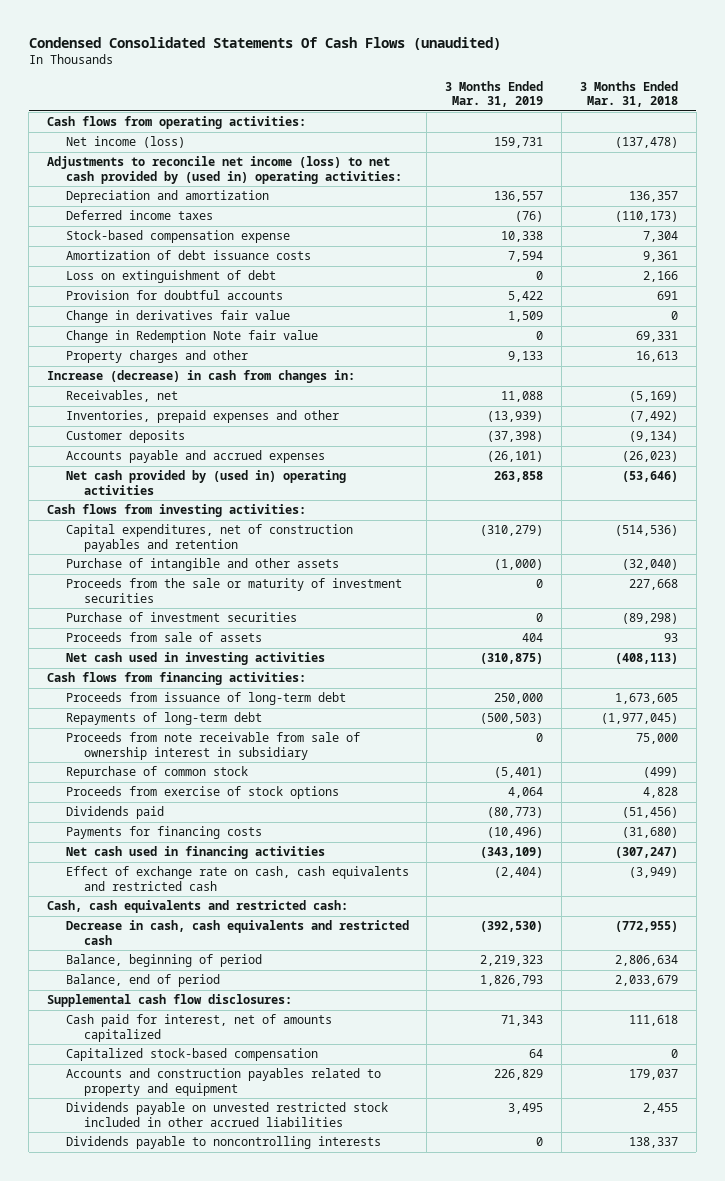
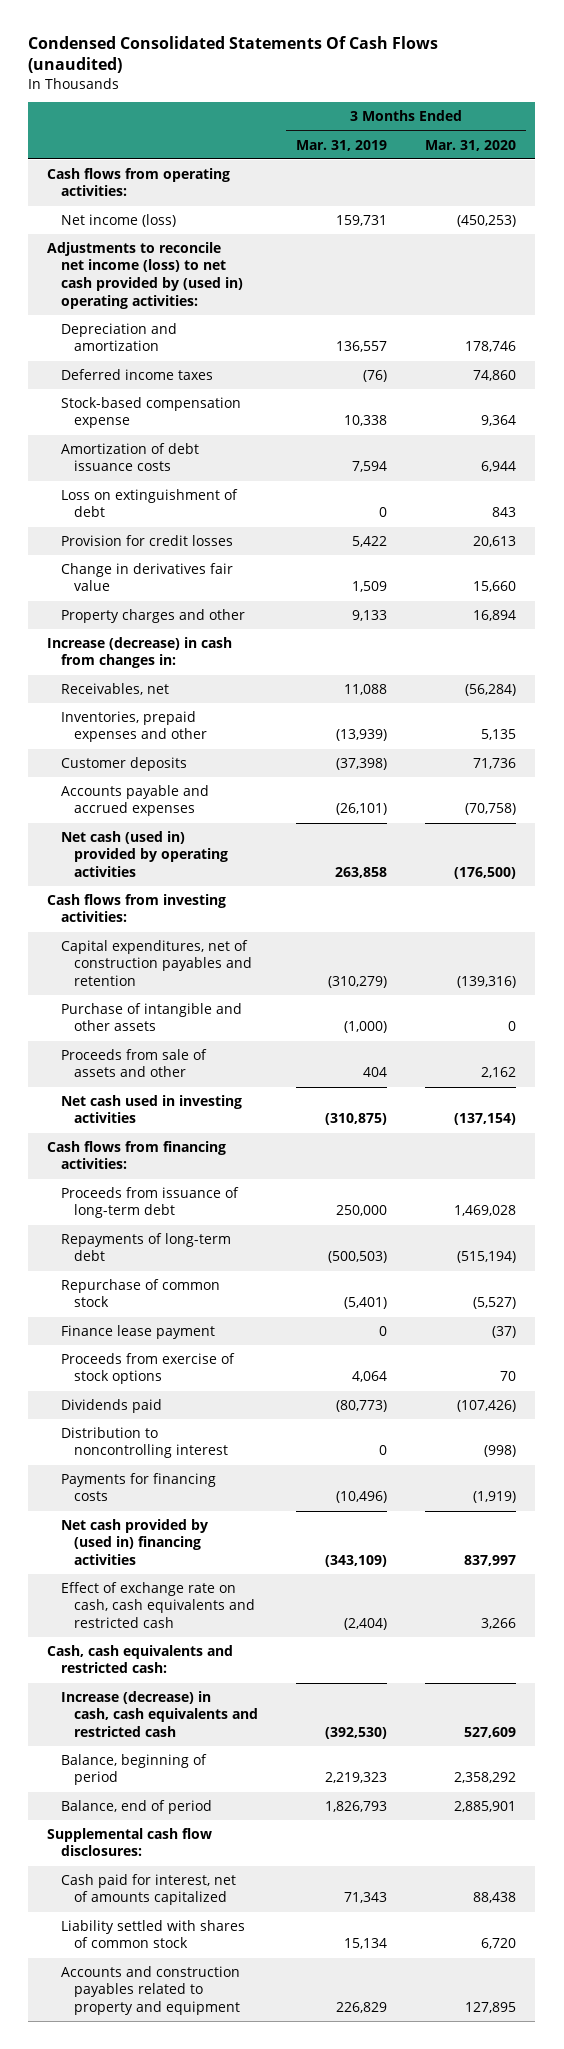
[579,80,678,108] 3 Months Ended Mar. 31, 2018 -> none
none -> [425,139,517,151] Mar. 31, 2020
[65,290,283,301] Provision for doubtful accounts -> [60,534,233,546] Provision for credit losses
[65,330,318,344] Change in Redemption Note fair value -> none
[65,470,346,495] Net cash provided by (used in) operating activities -> [60,830,228,877] Net cash (used in) provided by operating activities
[65,578,402,603] Proceeds from the sale or maturity of investment securities -> none
[65,612,297,623] Purchase of investment securities -> none
[65,632,262,643] Proceeds from sale of assets -> [60,1048,207,1078] Proceeds from sale of assets and other
[65,732,360,760] Proceeds from note receivable from sale of ownership interest in subsidiary -> none
none -> [60,1324,215,1339] Finance lease payment
none -> [60,1426,228,1459] Distribution to noncontrolling interest
[65,846,325,860] Net cash used in financing activities -> [60,1518,208,1565] Net cash provided by (used in) financing activities
[65,920,409,945] Decrease in cash, cash equivalents and restricted cash -> [60,1690,258,1737] Increase (decrease) in cash, cash equivalents and restricted cash
[65,1048,318,1062] Capitalized stock-based compensation -> none
none -> [60,1919,245,1949] Liability settled with shares of common stock
[65,1102,388,1127] Dividends payable on unvested restricted stock included in other accrued liabilities -> none
[65,1136,381,1150] Dividends payable to noncontrolling interests -> none

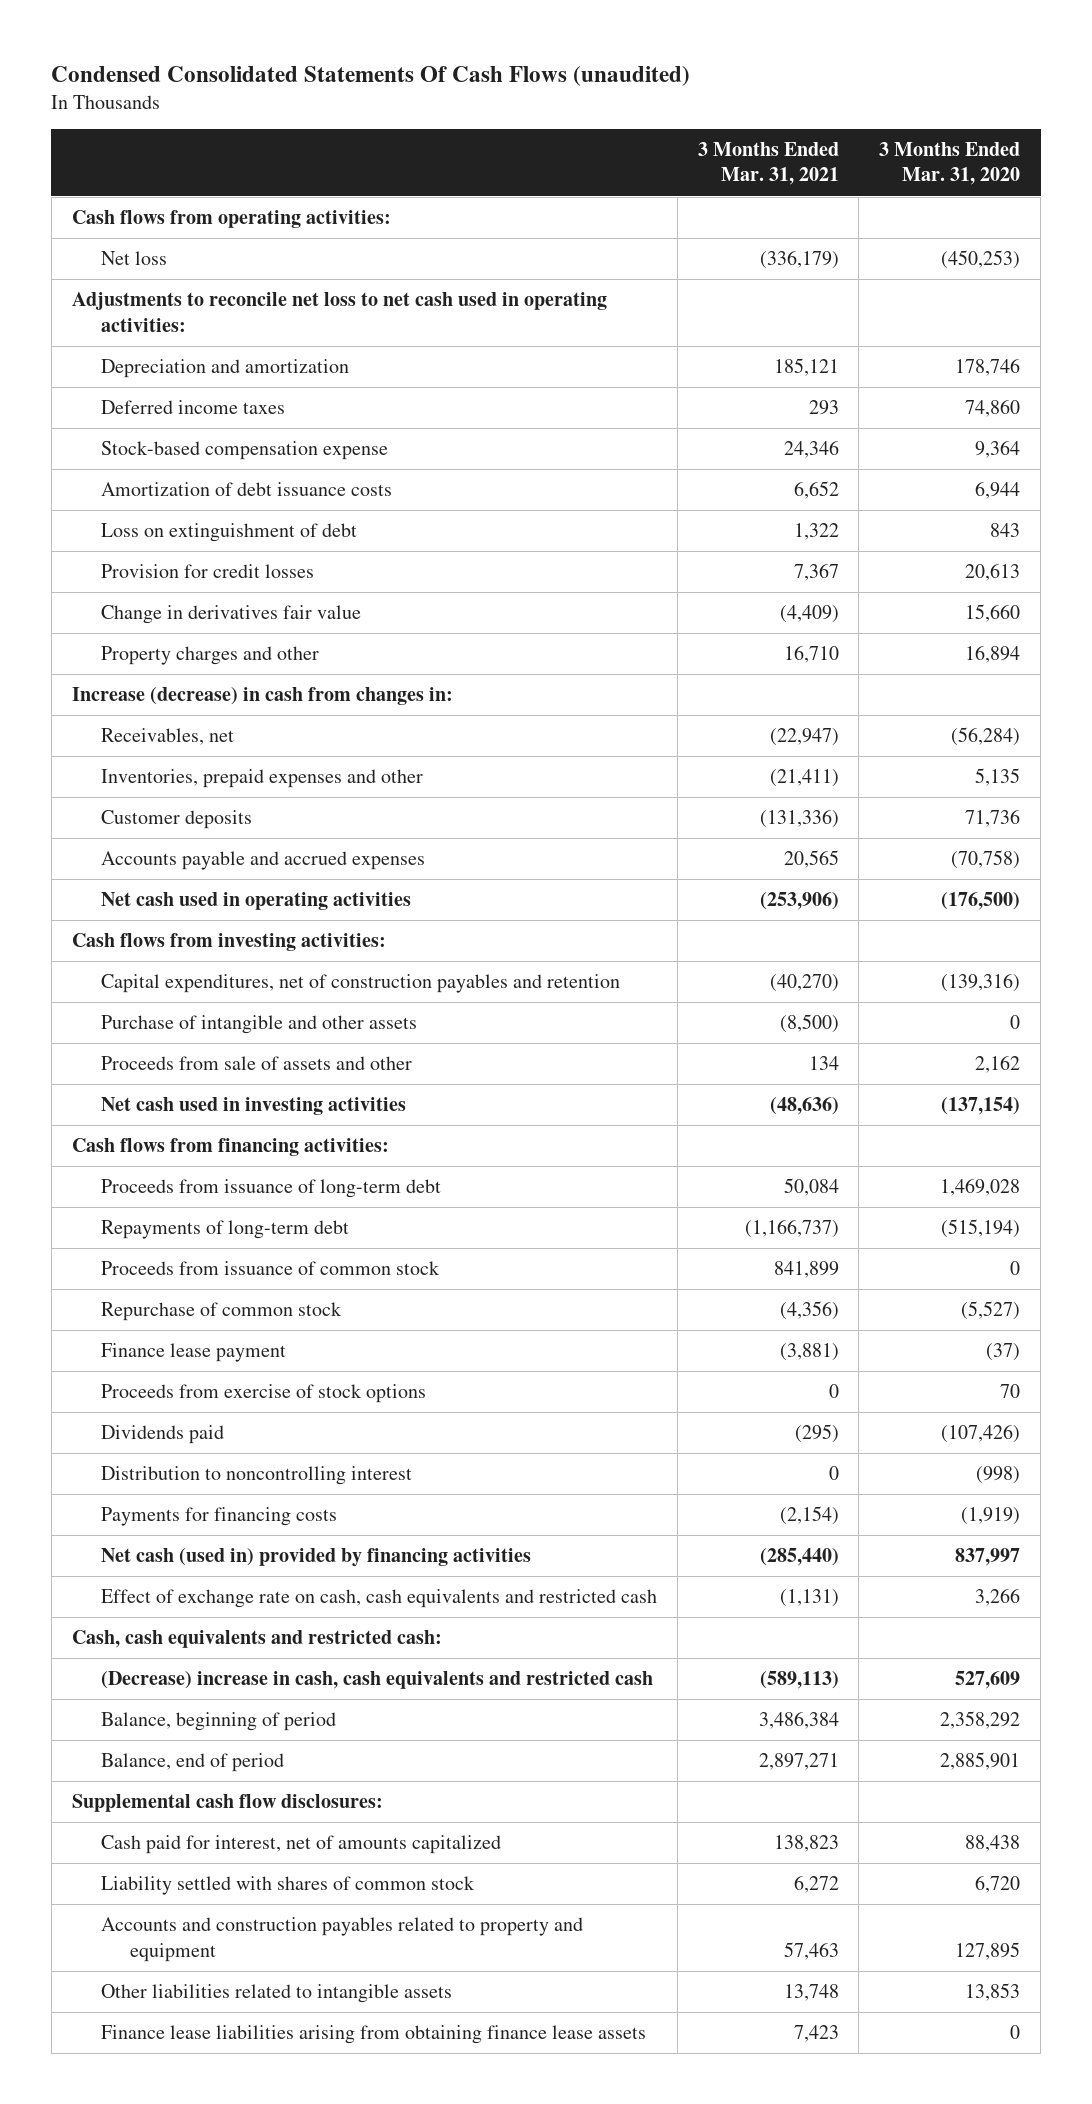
[295,139,387,151] Mar. 31, 2019 -> none
none -> [697,142,839,186] 3 Months Ended Mar. 31, 2021
[60,213,176,227] Net income (loss) -> [100,251,167,266] Net loss
[47,241,243,309] Adjustments to reconcile net income (loss) to net cash provided by (used in) operating activities: -> [71,292,607,332] Adjustments to reconcile net loss to net cash used in operating activities:
[60,830,228,877] Net cash (used in) provided by operating activities -> [100,892,411,911] Net cash used in operating activities
none -> [100,1261,440,1276] Proceeds from issuance of common stock
[60,1518,208,1565] Net cash provided by (used in) financing activities -> [100,1548,531,1568] Net cash (used in) provided by financing activities
[60,1690,258,1737] Increase (decrease) in cash, cash equivalents and restricted cash -> [100,1671,653,1690] (Decrease) increase in cash, cash equivalents and restricted cash
none -> [100,1984,452,2004] Other liabilities related to intangible assets
none -> [100,2025,646,2045] Finance lease liabilities arising from obtaining finance lease assets

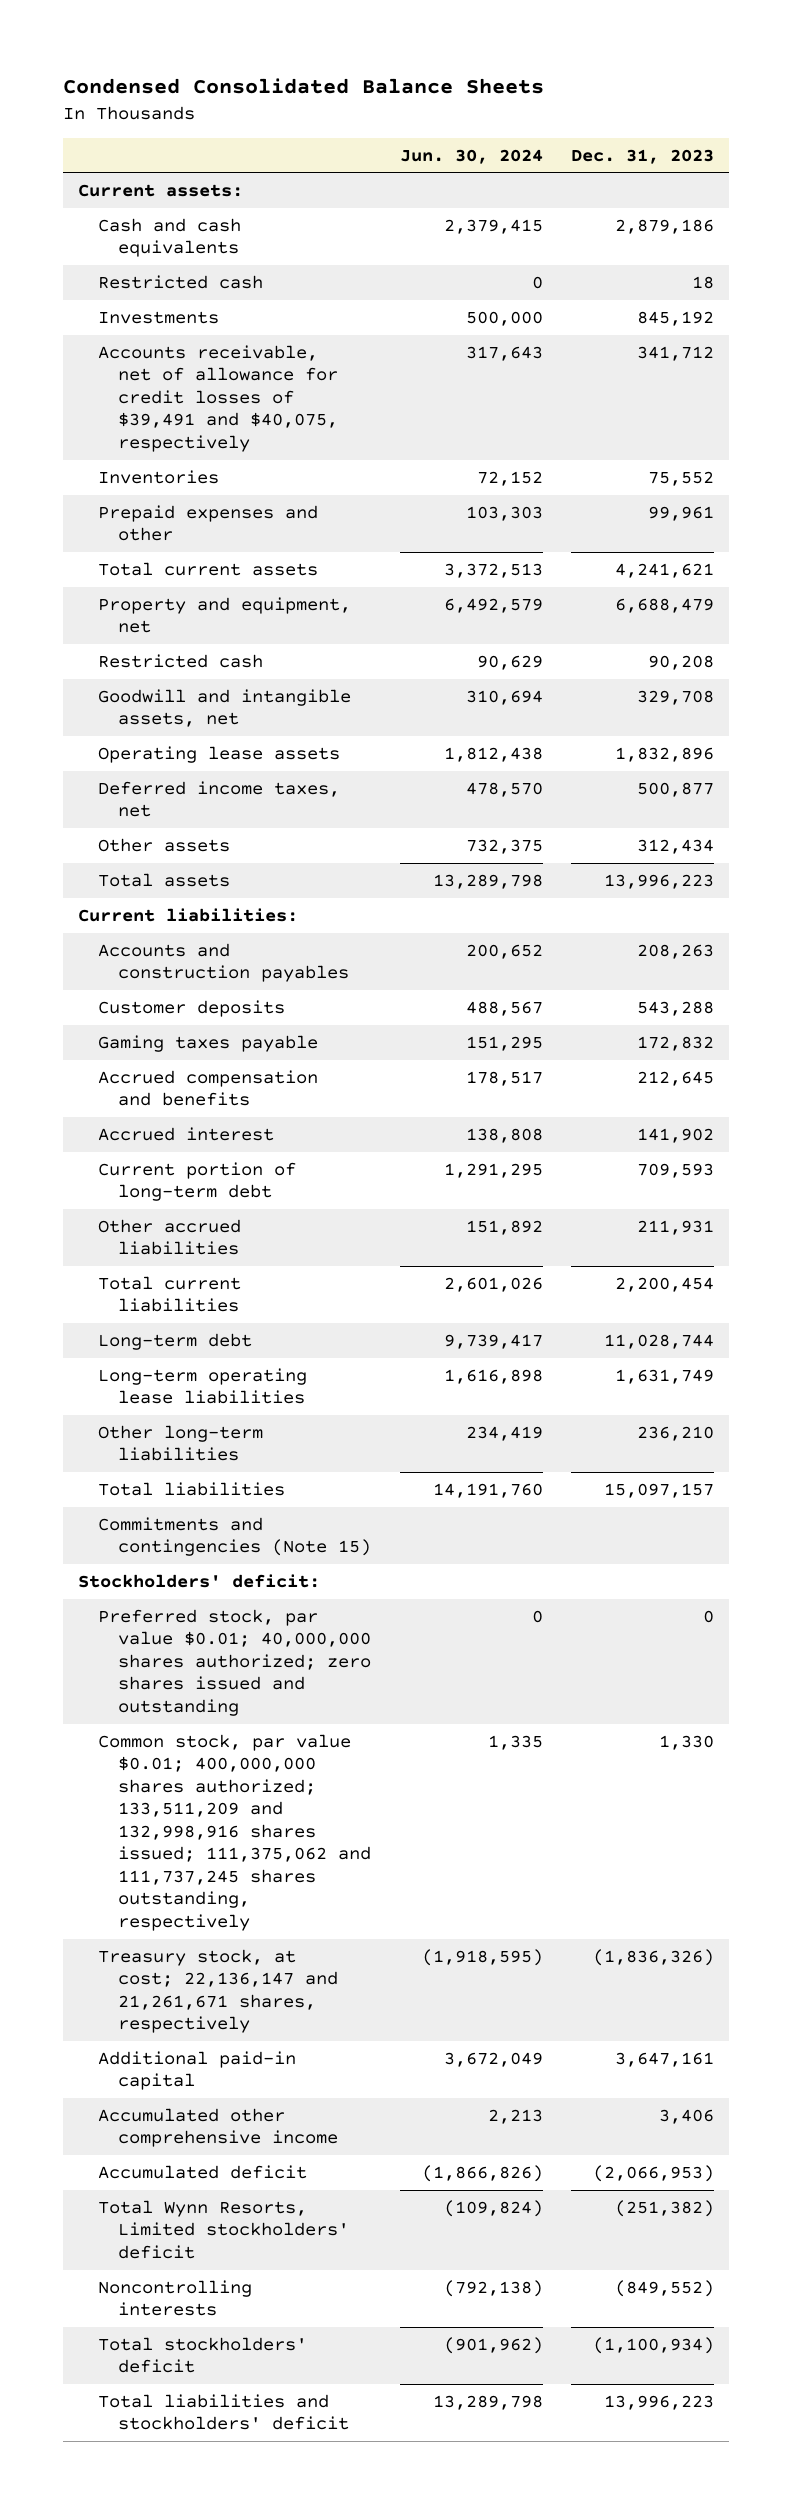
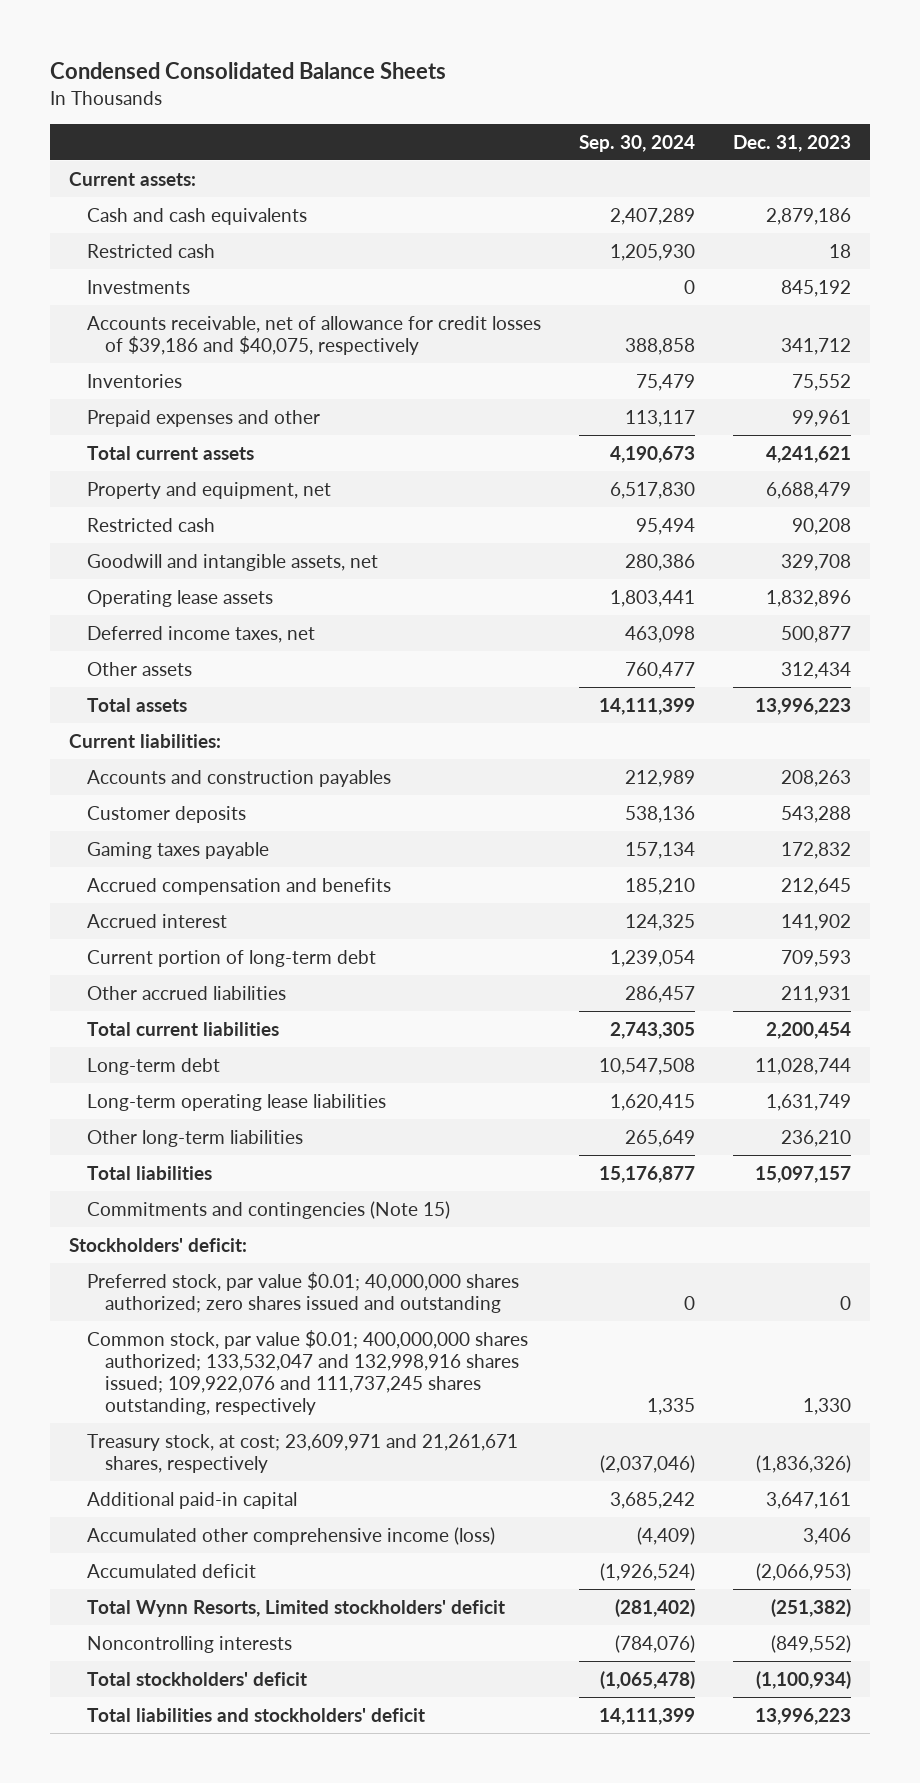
[399,148,543,164] Jun. 30, 2024 -> none
none -> [578,135,695,153] Sep. 30, 2024
[97,344,338,452] Accounts receivable, net of allowance for credit losses of $39,491 and $40,075, respectively -> [86,315,541,355] Accounts receivable, net of allowance for credit losses of $39,186 and $40,075, respectively
[97,1733,371,1931] Common stock, par value $0.01; 400,000,000 shares authorized; 133,511,209 and 132,998,916 shares issued; 111,375,062 and 111,737,245 shares outstanding, respectively -> [86,1329,528,1416] Common stock, par value $0.01; 400,000,000 shares authorized; 133,532,047 and 132,998,916 shares issued; 109,922,076 and 111,737,245 shares outstanding, respectively
[97,1948,338,2034] Treasury stock, at cost; 22,136,147 and 21,261,671 shares, respectively -> [86,1433,518,1473] Treasury stock, at cost; 23,609,971 and 21,261,671 shares, respectively
[97,2107,338,2148] Accumulated other comprehensive income -> [86,1526,495,1545] Accumulated other comprehensive income (loss)

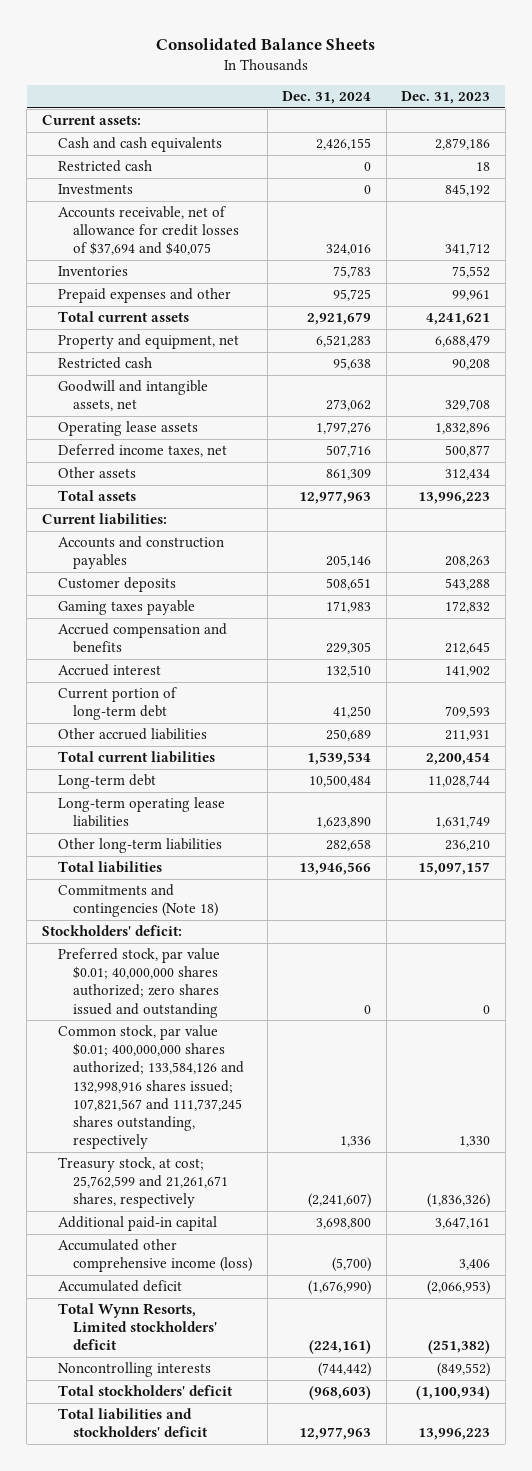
[49,62,446,80] Condensed Consolidated Balance Sheets -> [156,37,376,50] Consolidated Balance Sheets
[578,135,695,153] Sep. 30, 2024 -> none
none -> [282,91,372,105] Dec. 31, 2024
[86,315,541,355] Accounts receivable, net of allowance for credit losses of $39,186 and $40,075, respectively -> [57,206,240,256] Accounts receivable, net of allowance for credit losses of $37,694 and $40,075
[86,1200,450,1219] Commitments and contingencies (Note 15) -> [57,884,219,918] Commitments and contingencies (Note 18)
[86,1329,528,1416] Common stock, par value $0.01; 400,000,000 shares authorized; 133,532,047 and 132,998,916 shares issued; 109,922,076 and 111,737,245 shares outstanding, respectively -> [57,1025,245,1150] Common stock, par value $0.01; 400,000,000 shares authorized; 133,584,126 and 132,998,916 shares issued; 107,821,567 and 111,737,245 shares outstanding, respectively
[86,1433,518,1473] Treasury stock, at cost; 23,609,971 and 21,261,671 shares, respectively -> [57,1157,229,1209] Treasury stock, at cost; 25,762,599 and 21,261,671 shares, respectively

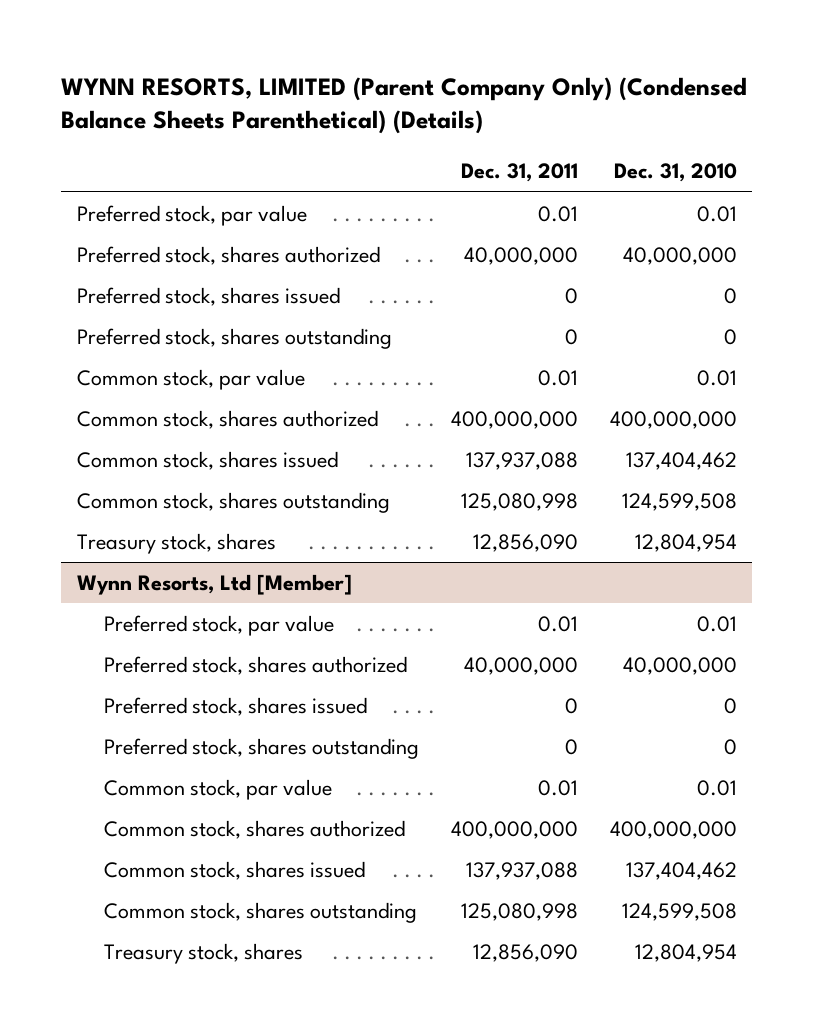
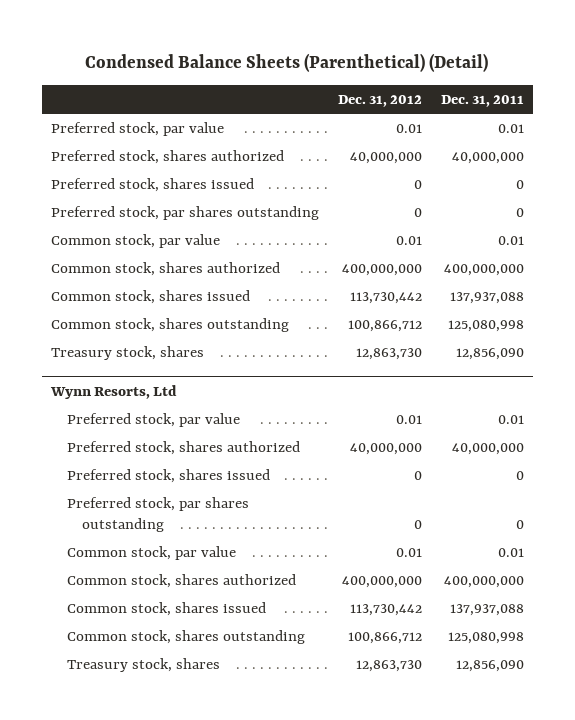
[60,76,747,135] WYNN RESORTS, LIMITED (Parent Company Only) (Condensed Balance Sheets Parenthetical) (Details) -> [85,53,489,73] Condensed Balance Sheets (Parenthetical) (Detail)
[613,163,737,183] Dec. 31, 2010 -> none
none -> [337,95,422,108] Dec. 31, 2012
[76,327,392,349] Preferred stock, shares outstanding -> [51,205,320,220] Preferred stock, par shares outstanding
[76,573,352,595] Wynn Resorts, Ltd [Member] -> [50,384,178,399] Wynn Resorts, Ltd
[104,737,420,759] Preferred stock, shares outstanding -> [66,496,249,533] Preferred stock, par shares outstanding

